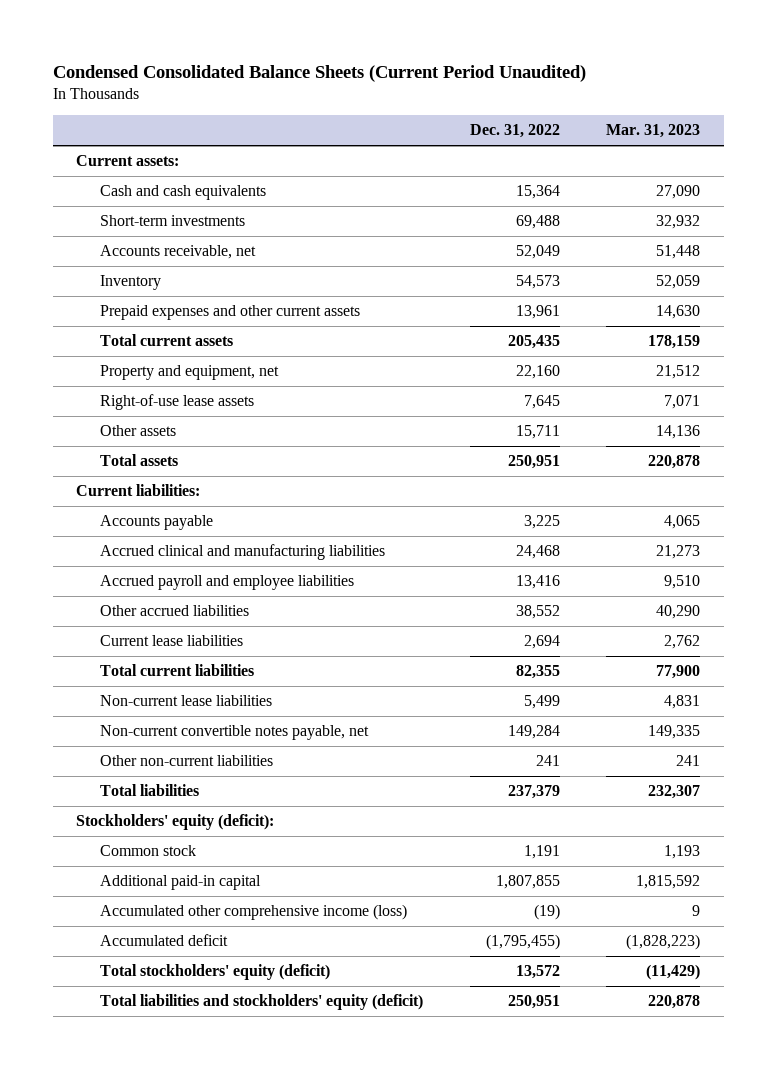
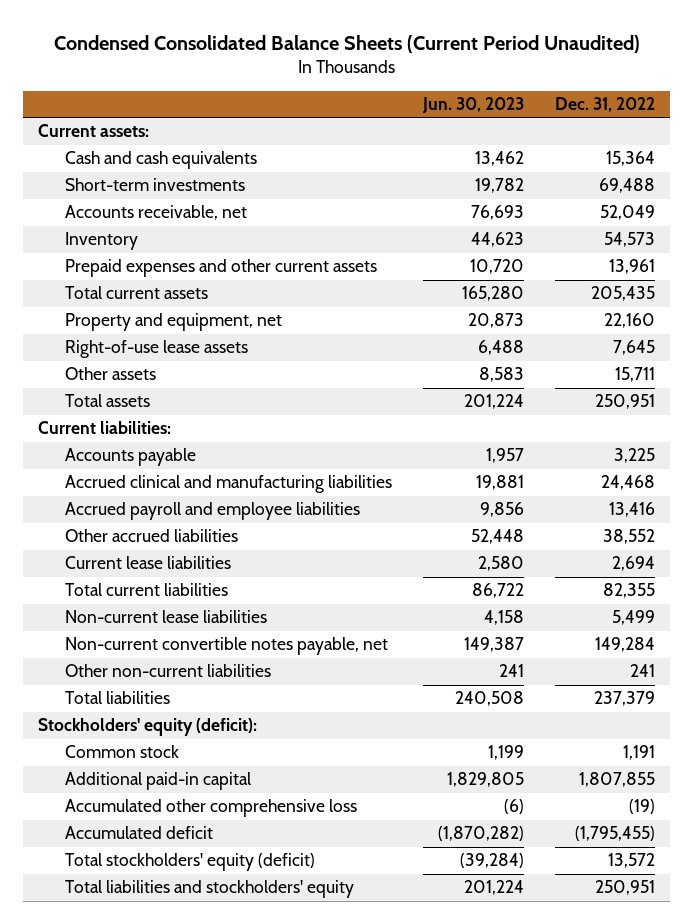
[606,124,701,139] Mar. 31, 2023 -> none
none -> [422,97,525,114] Jun. 30, 2023
[99,904,407,921] Accumulated other comprehensive income (loss) -> [65,799,358,818] Accumulated other comprehensive loss
[99,994,423,1011] Total liabilities and stockholders' equity (deficit) -> [65,880,355,899] Total liabilities and stockholders' equity

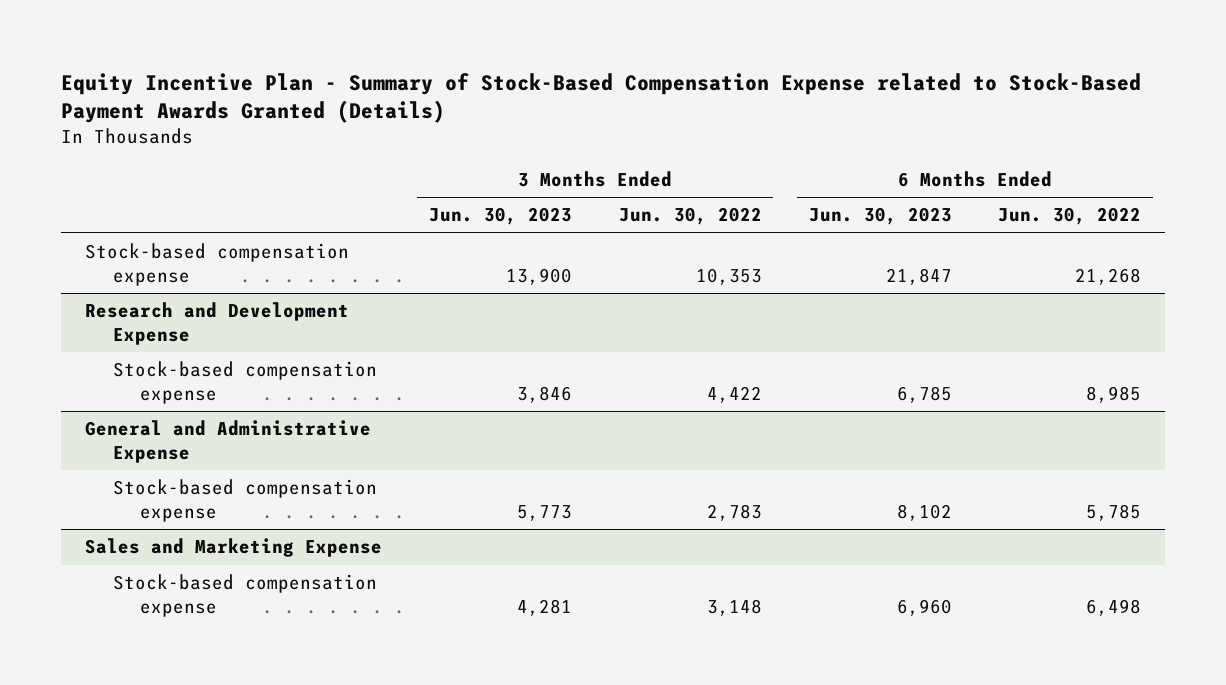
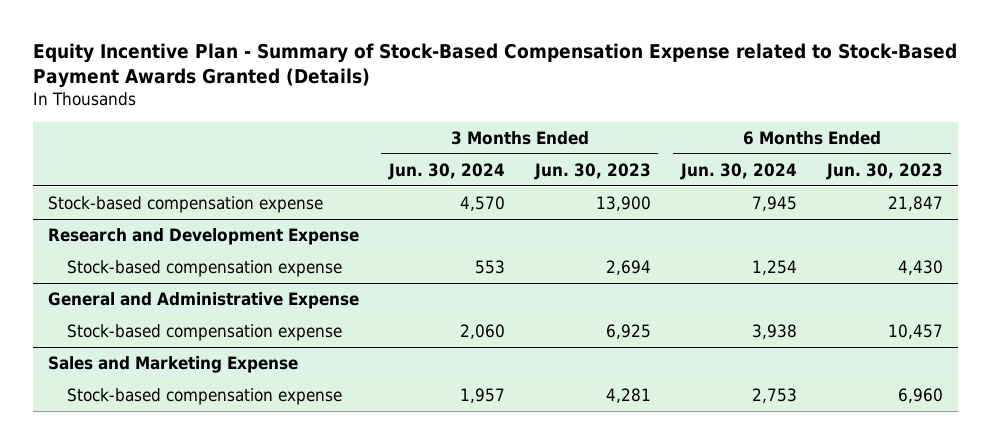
[618,207,762,226] Jun. 30, 2022 -> none
[998,207,1142,226] Jun. 30, 2022 -> none
none -> [387,162,505,180] Jun. 30, 2024
none -> [679,162,797,180] Jun. 30, 2024
[516,385,572,403] 3,846 -> [605,260,651,276] 2,694
[896,385,952,403] 6,785 -> [897,260,943,276] 4,430
[516,504,572,521] 5,773 -> [605,324,651,340] 6,925
[896,503,952,521] 8,102 -> [887,324,943,340] 10,457

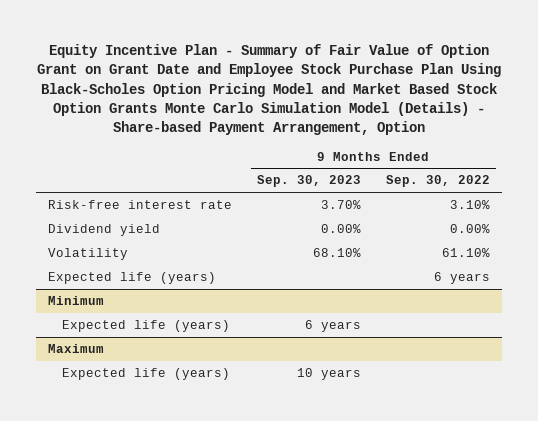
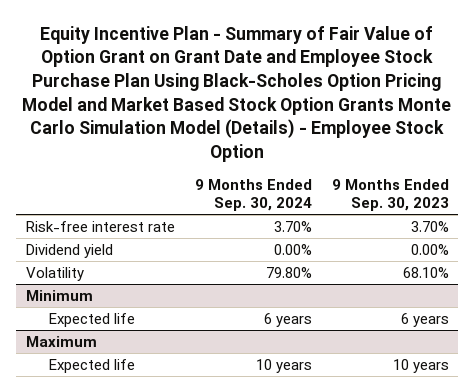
[36,44,501,136] Equity Incentive Plan - Summary of Fair Value of Option Grant on Grant Date and Employee Stock Purchase Plan Using Black-Scholes Option Pricing Model and Market Based Stock Option Grants Monte Carlo Simulation Model (Details) - Share-based Payment Arrangement, Option -> [22,25,452,162] Equity Incentive Plan - Summary of Fair Value of Option Grant on Grant Date and Employee Stock Purchase Plan Using Black-Scholes Option Pricing Model and Market Based Stock Option Grants Monte Carlo Simulation Model (Details) - Employee Stock Option
[385,175,490,188] Sep. 30, 2022 -> none
none -> [194,178,312,212] 9 Months Ended Sep. 30, 2024
[48,272,217,285] Expected life (years) -> none
[62,320,231,333] Expected life (years) -> [49,312,136,327] Expected life
[62,368,231,381] Expected life (years) -> [49,358,136,373] Expected life

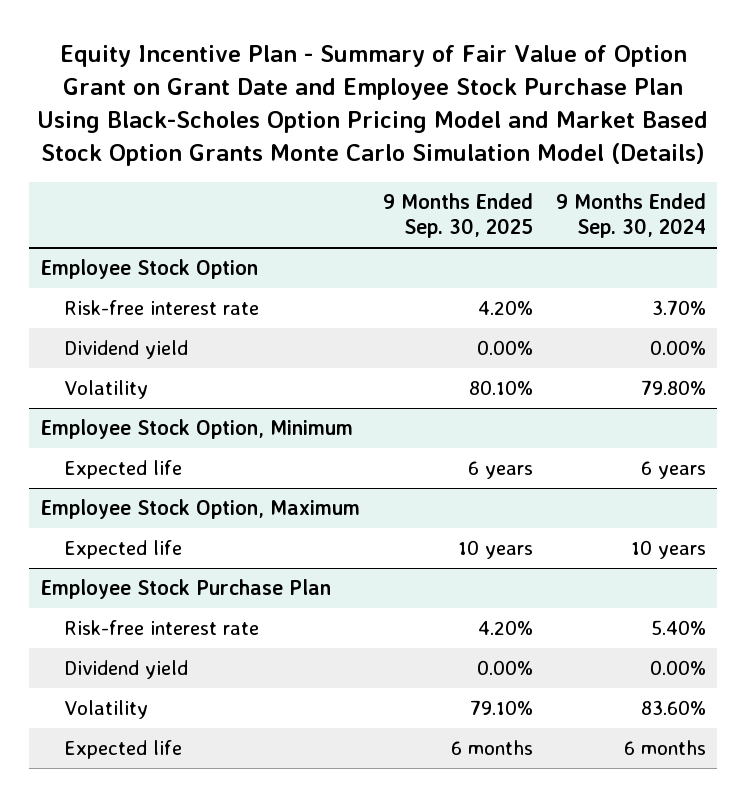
[22,25,452,162] Equity Incentive Plan - Summary of Fair Value of Option Grant on Grant Date and Employee Stock Purchase Plan Using Black-Scholes Option Pricing Model and Market Based Stock Option Grants Monte Carlo Simulation Model (Details) - Employee Stock Option -> [37,44,709,166] Equity Incentive Plan - Summary of Fair Value of Option Grant on Grant Date and Employee Stock Purchase Plan Using Black-Scholes Option Pricing Model and Market Based Stock Option Grants Monte Carlo Simulation Model (Details)
[331,178,449,212] 9 Months Ended Sep. 30, 2023 -> none
none -> [382,193,533,239] 9 Months Ended Sep. 30, 2025
none -> [40,259,258,280] Employee Stock Option
[26,289,94,301] Minimum -> none
none -> [40,419,353,440] Employee Stock Option, Minimum
[26,335,98,347] Maximum -> none
none -> [40,499,360,520] Employee Stock Option, Maximum
none -> [40,579,331,600] Employee Stock Purchase Plan
none -> [64,620,260,636] Risk-free interest rate
none -> [64,660,189,680] Dividend yield
none -> [64,700,149,720] Volatility
none -> [64,740,183,760] Expected life

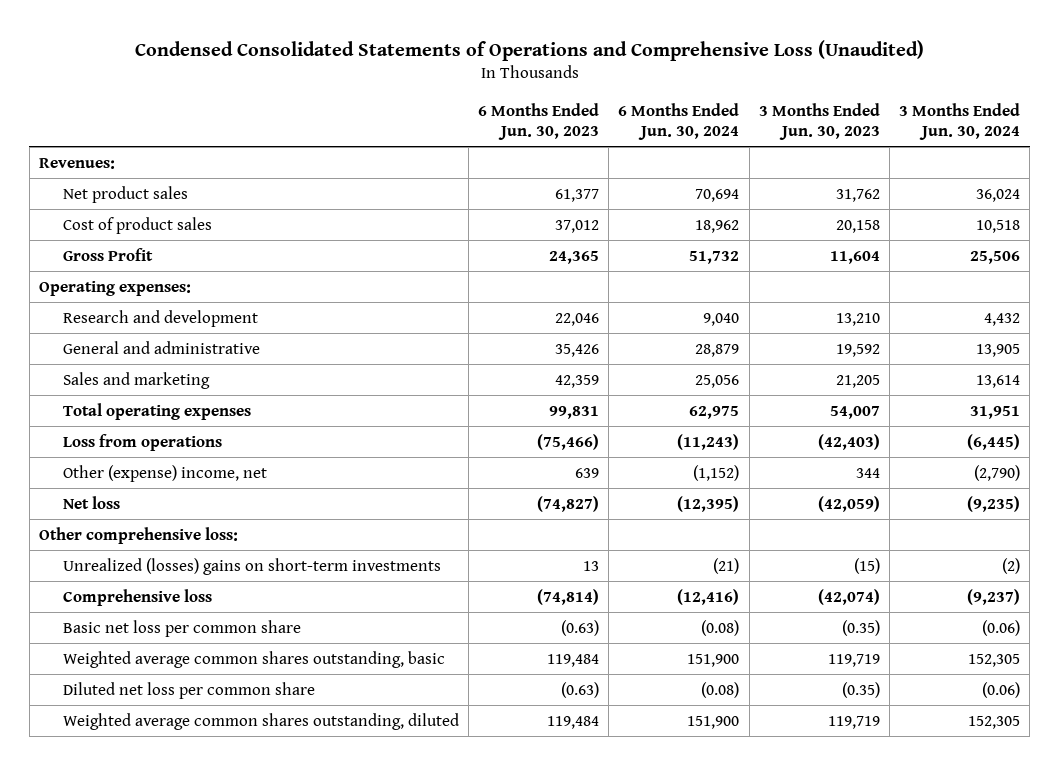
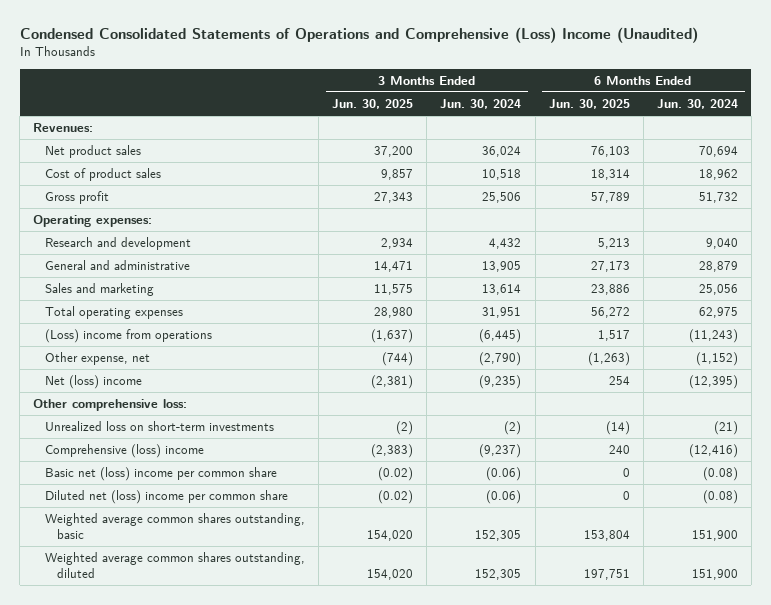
[134,39,924,61] Condensed Consolidated Statements of Operations and Comprehensive Loss (Unaudited) -> [19,27,698,44] Condensed Consolidated Statements of Operations and Comprehensive (Loss) Income (Unaudited)
[478,103,600,140] 6 Months Ended Jun. 30, 2023 -> none
[758,103,880,140] 3 Months Ended Jun. 30, 2023 -> none
none -> [332,99,414,110] Jun. 30, 2025
none -> [548,99,630,110] Jun. 30, 2025
[62,247,153,261] Gross Profit -> [45,191,110,205] Gross profit
[62,433,222,451] Loss from operations -> [45,329,213,344] (Loss) income from operations
[62,464,267,482] Other (expense) income, net -> [45,352,151,366] Other expense, net
[62,495,120,509] Net loss -> [45,375,143,390] Net (loss) income
[62,557,441,575] Unrealized (losses) gains on short-term investments -> [45,421,275,432] Unrealized loss on short-term investments
[62,588,212,606] Comprehensive loss -> [45,444,205,459] Comprehensive (loss) income
[62,619,301,637] Basic net loss per common share -> [45,467,278,482] Basic net (loss) income per common share
none -> [45,490,289,505] Diluted net (loss) income per common share
[62,681,315,699] Diluted net loss per common share -> none

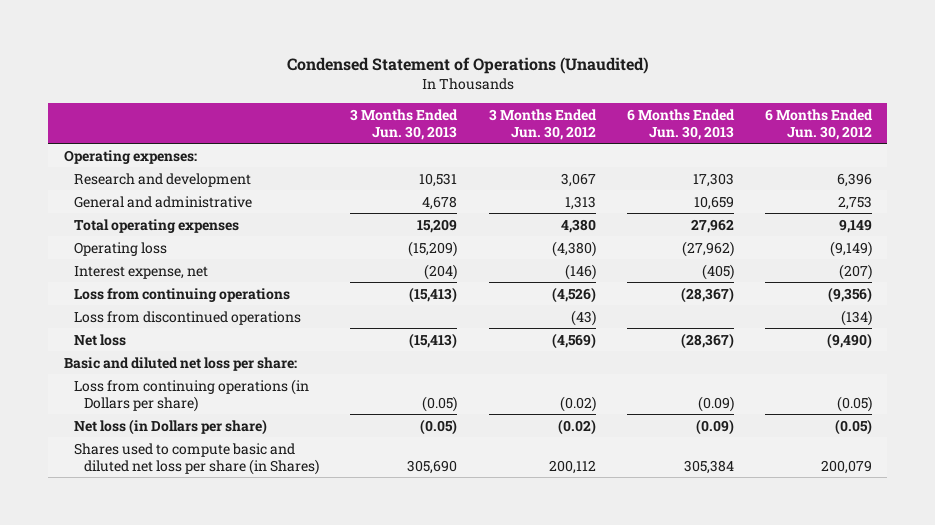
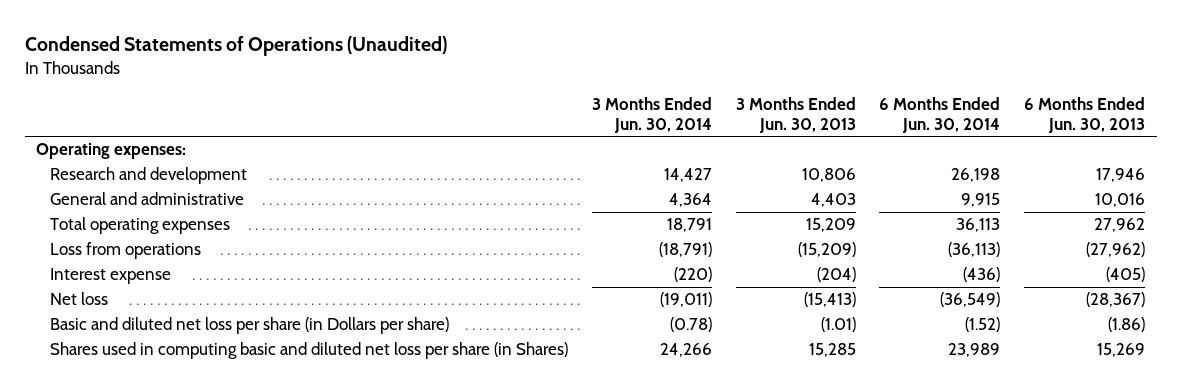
[286,56,649,74] Condensed Statement of Operations (Unaudited) -> [24,36,447,57] Condensed Statements of Operations (Unaudited)
[488,108,597,140] 3 Months Ended Jun. 30, 2012 -> none
[764,108,873,140] 6 Months Ended Jun. 30, 2012 -> none
none -> [592,96,713,133] 3 Months Ended Jun. 30, 2014
none -> [879,96,1001,133] 6 Months Ended Jun. 30, 2014
[419,172,458,187] 10,531 -> [801,168,856,183] 10,806
[692,172,734,187] 17,303 -> [1095,168,1145,183] 17,946
[422,195,458,210] 4,678 -> [810,193,856,208] 4,403
[693,195,734,210] 10,659 -> [1094,193,1145,208] 10,016
[73,287,290,302] Loss from continuing operations -> none
[73,310,301,325] Loss from discontinued operations -> none
[73,241,167,256] Operating loss -> [50,242,202,260] Loss from operations
[73,265,208,279] Interest expense, net -> [50,268,172,285] Interest expense
[63,356,297,371] Basic and diluted net loss per share: -> none
[73,378,309,412] Loss from continuing operations (in Dollars per share) -> none
[73,418,267,435] Net loss (in Dollars per share) -> [50,317,450,335] Basic and diluted net loss per share (in Dollars per share)
[420,418,458,435] (0.05) -> [820,317,856,333] (1.01)
[695,418,734,435] (0.09) -> [1107,317,1145,333] (1.86)
[73,442,320,475] Shares used to compute basic and diluted net loss per share (in Shares) -> [50,342,569,360] Shares used in computing basic and diluted net loss per share (in Shares)
[407,459,458,474] 305,690 -> [808,343,856,358] 15,285
[683,459,734,474] 305,384 -> [1096,343,1145,358] 15,269

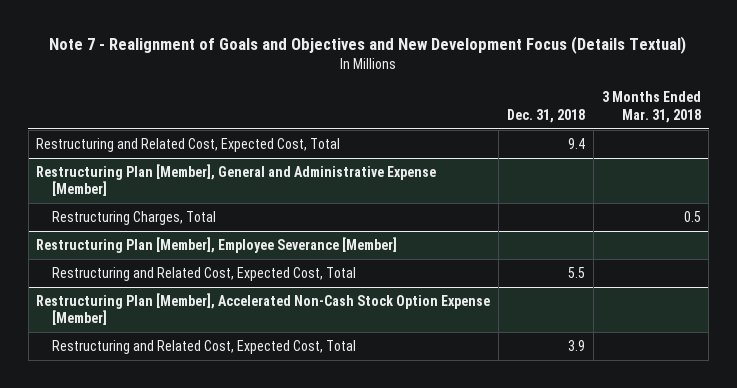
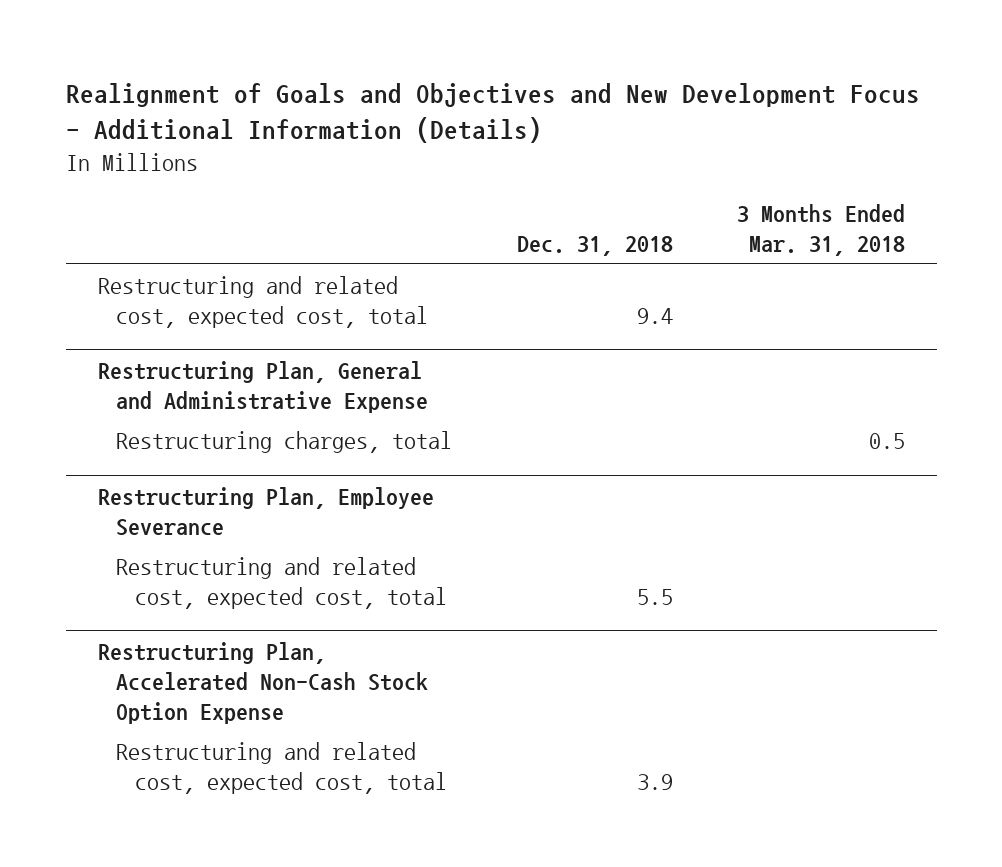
[49,36,687,55] Note 7 - Realignment of Goals and Objectives and New Development Focus (Details Textual) -> [65,82,920,144] Realignment of Goals and Objectives and New Development Focus - Additional Information (Details)
[36,137,341,152] Restructuring and Related Cost, Expected Cost, Total -> [97,275,429,328] Restructuring and related cost, expected cost, total
[36,163,437,197] Restructuring Plan [Member], General and Administrative Expense [Member] -> [97,360,429,413] Restructuring Plan, General and Administrative Expense
[51,210,216,225] Restructuring Charges, Total -> [116,430,453,453] Restructuring charges, total
[36,236,398,253] Restructuring Plan [Member], Employee Severance [Member] -> [97,486,434,536] Restructuring Plan, Employee Severance
[51,266,356,281] Restructuring and Related Cost, Expected Cost, Total -> [116,556,448,609] Restructuring and related cost, expected cost, total
[36,292,491,326] Restructuring Plan [Member], Accelerated Non-Cash Stock Option Expense [Member] -> [97,641,429,724] Restructuring Plan, Accelerated Non-Cash Stock Option Expense
[51,339,356,354] Restructuring and Related Cost, Expected Cost, Total -> [116,741,448,794] Restructuring and related cost, expected cost, total

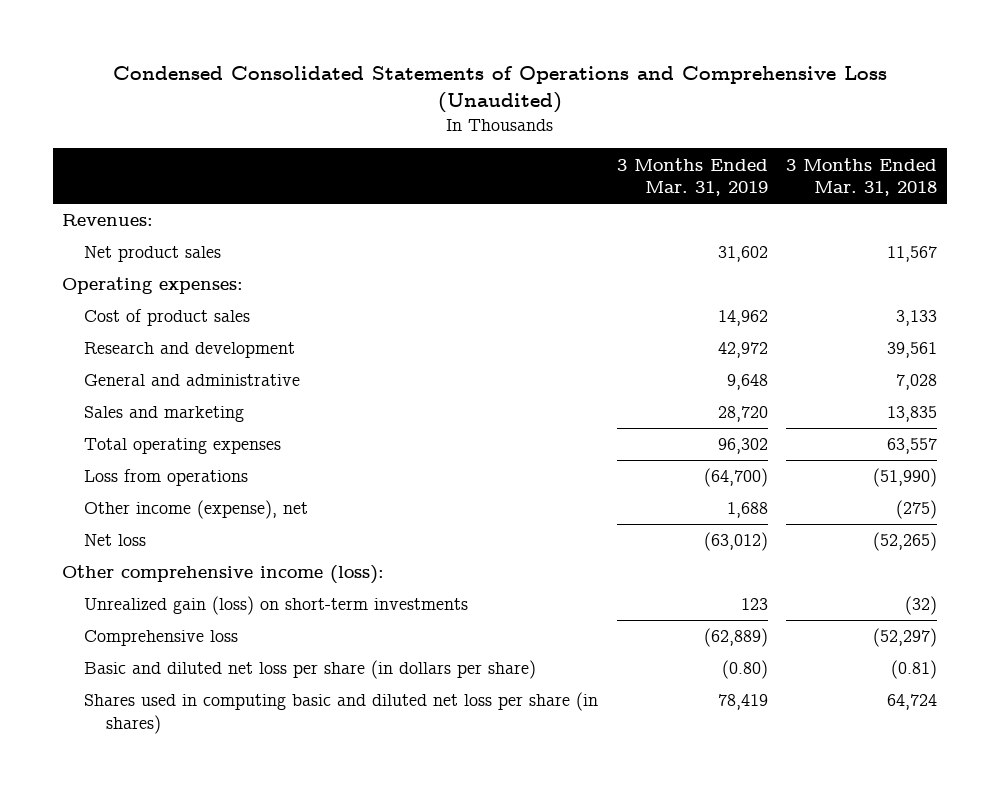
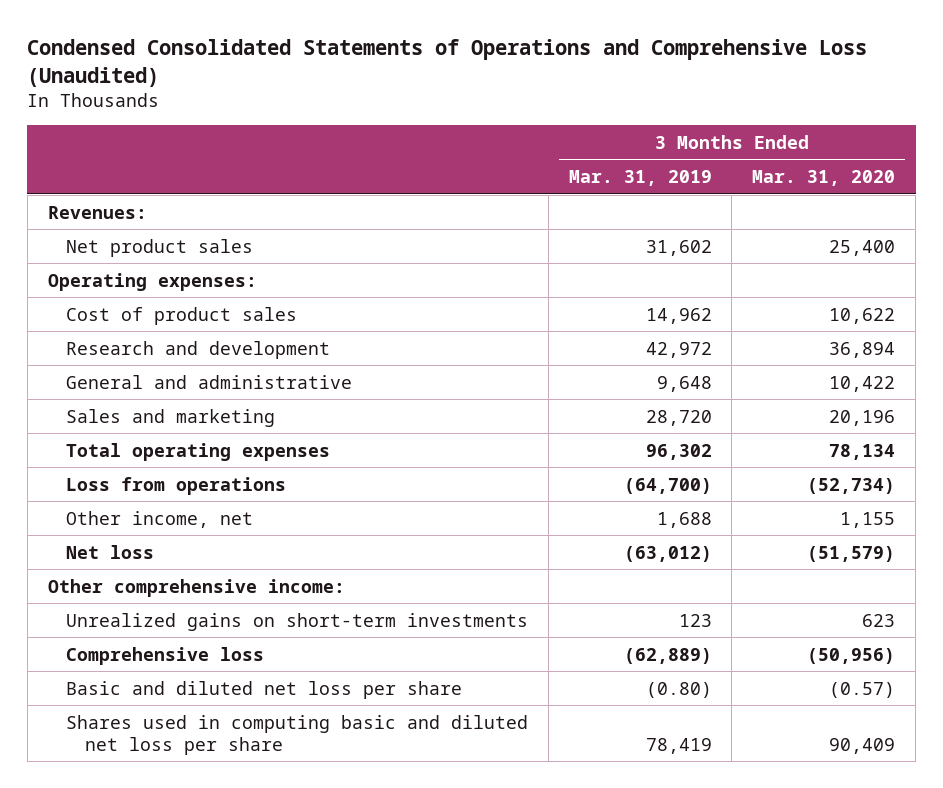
[786,157,938,197] 3 Months Ended Mar. 31, 2018 -> none
none -> [752,169,896,186] Mar. 31, 2020
[84,500,309,520] Other income (expense), net -> [66,510,254,528] Other income, net
[62,565,385,585] Other comprehensive income (loss): -> [47,578,345,597] Other comprehensive income:
[84,596,469,616] Unrealized gain (loss) on short-term investments -> [66,612,529,631] Unrealized gains on short-term investments
[84,660,537,680] Basic and diluted net loss per share (in dollars per share) -> [66,680,463,699] Basic and diluted net loss per share
[84,692,599,734] Shares used in computing basic and diluted net loss per share (in shares) -> [66,714,529,755] Shares used in computing basic and diluted net loss per share

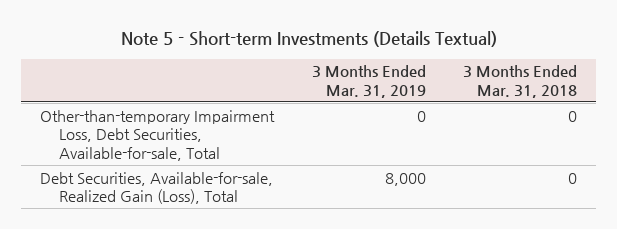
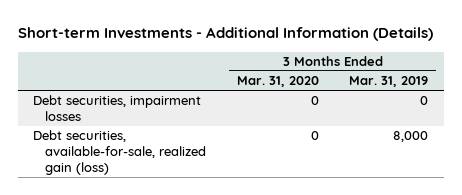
[120,30,497,47] Note 5 - Short-term Investments (Details Textual) -> [18,27,434,42] Short-term Investments - Additional Information (Details)
[463,65,578,98] 3 Months Ended Mar. 31, 2018 -> none
none -> [236,76,319,88] Mar. 31, 2020
[39,109,275,161] Other-than-temporary Impairment Loss, Debt Securities, Available-for-sale, Total -> [33,95,202,122] Debt securities, impairment losses
[39,171,273,205] Debt Securities, Available-for-sale, Realized Gain (Loss), Total -> [33,130,207,175] Debt securities, available-for-sale, realized gain (loss)

